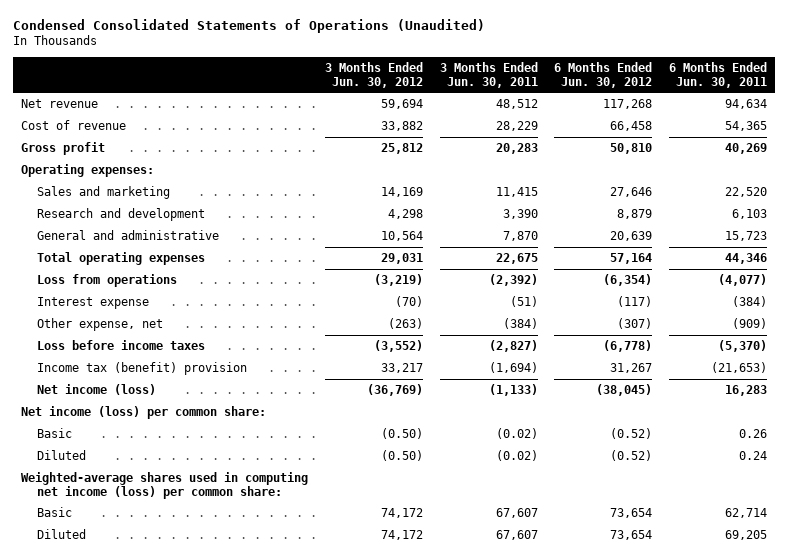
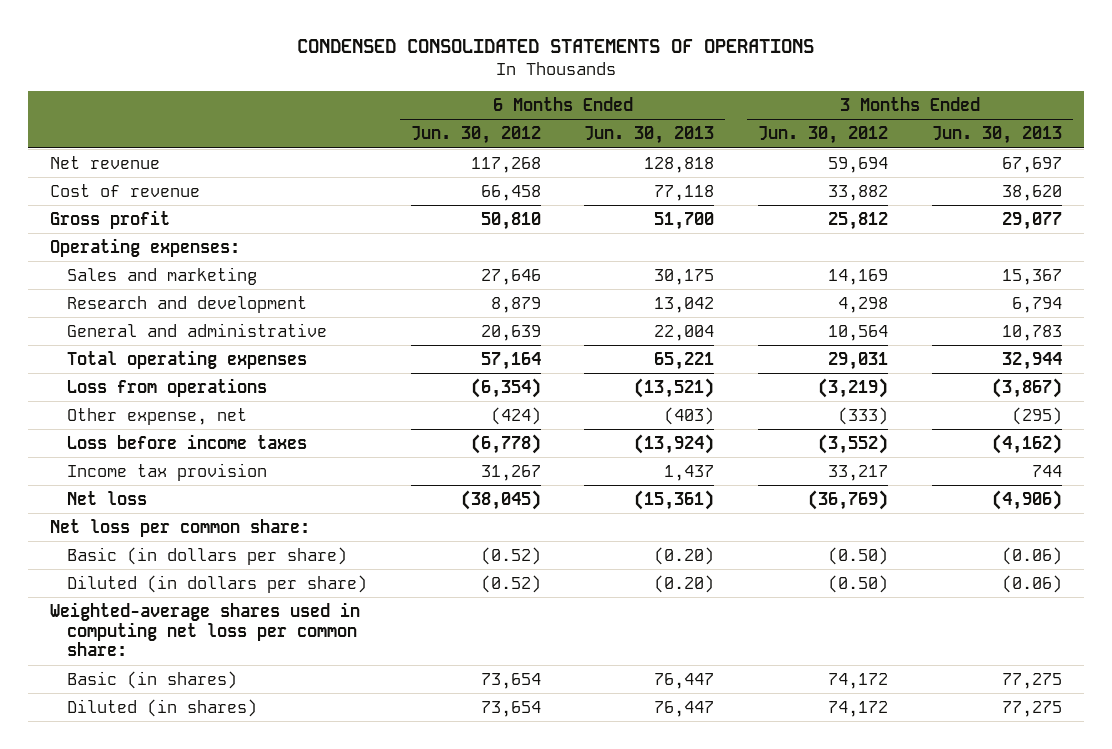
[12,19,485,34] Condensed Consolidated Statements of Operations (Unaudited) -> [296,39,814,54] CONDENSED CONSOLIDATED STATEMENTS OF OPERATIONS
[439,61,538,88] 3 Months Ended Jun. 30, 2011 -> none
[669,61,768,88] 6 Months Ended Jun. 30, 2011 -> none
none -> [584,126,715,145] Jun. 30, 2013
none -> [931,126,1062,145] Jun. 30, 2013
[37,296,150,309] Interest expense -> none
[387,317,423,329] (263) -> [838,406,889,425] (333)
[617,317,653,329] (307) -> [490,406,541,425] (424)
[37,361,248,375] Income tax (benefit) provision -> [67,462,268,481] Income tax provision
[37,383,157,395] Net income (loss) -> [67,490,148,505] Net loss
[21,405,267,419] Net income (loss) per common share: -> [49,518,310,537] Net loss per common share:
[37,427,73,438] Basic -> [67,546,348,565] Basic (in dollars per share)
[37,449,87,460] Diluted -> [67,574,368,593] Diluted (in dollars per share)
[21,471,309,499] Weighted-average shares used in computing net income (loss) per common share: -> [49,601,360,657] Weighted-average shares used in computing net loss per common share:
[37,506,73,517] Basic -> [67,670,238,689] Basic (in shares)
[37,528,87,539] Diluted -> [67,698,258,717] Diluted (in shares)

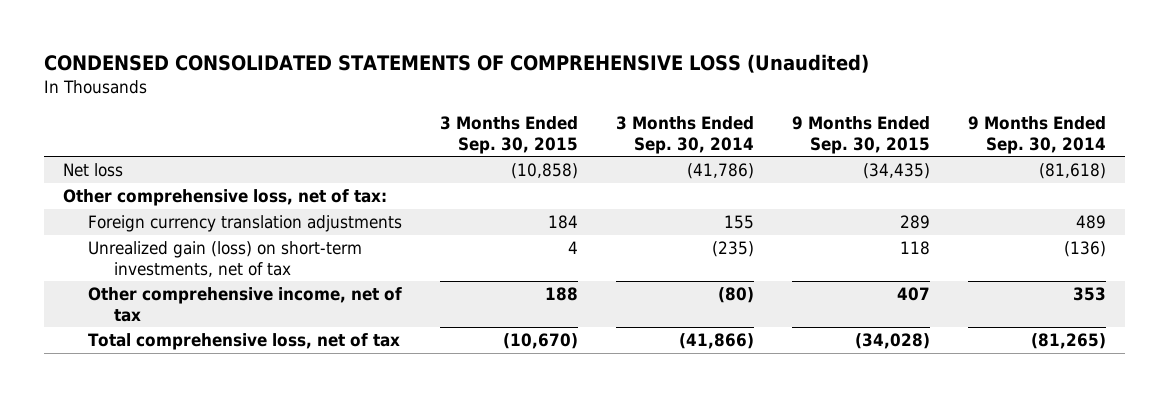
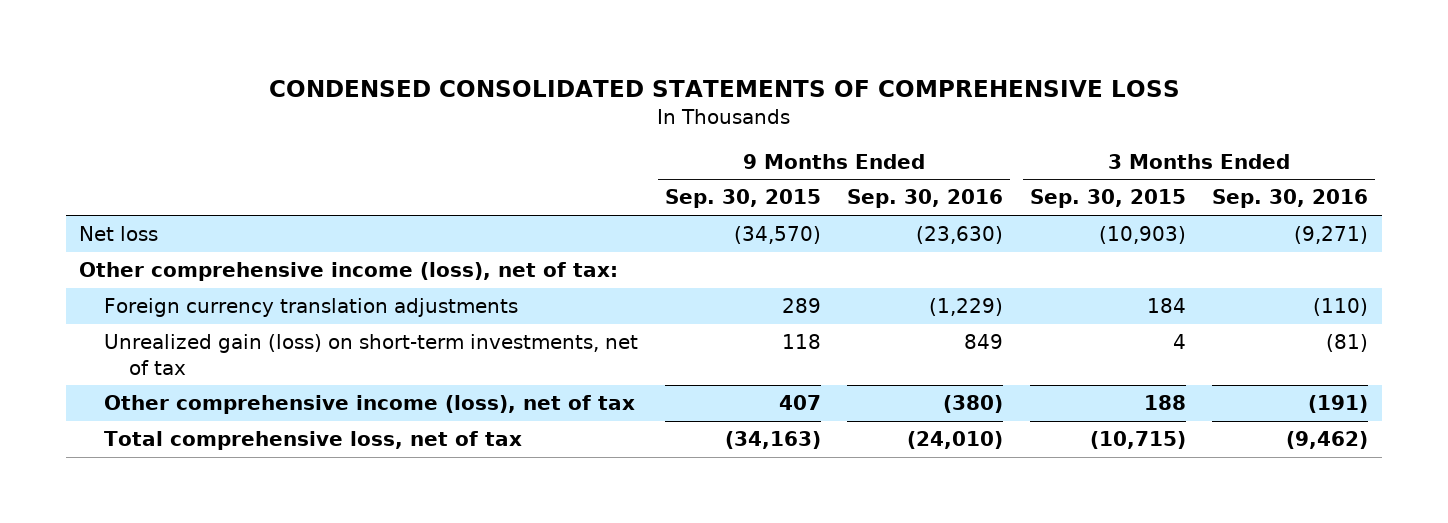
[43,53,869,73] CONDENSED CONSOLIDATED STATEMENTS OF COMPREHENSIVE LOSS (Unaudited) -> [268,79,1180,97] CONDENSED CONSOLIDATED STATEMENTS OF COMPREHENSIVE LOSS
[616,115,755,154] 3 Months Ended Sep. 30, 2014 -> none
[968,115,1107,154] 9 Months Ended Sep. 30, 2014 -> none
none -> [847,189,1004,209] Sep. 30, 2016
none -> [1212,189,1369,209] Sep. 30, 2016
[511,162,579,179] (10,858) -> [1098,226,1186,245] (10,903)
[863,162,931,179] (34,435) -> [733,226,821,245] (34,570)
[62,188,387,206] Other comprehensive loss, net of tax: -> [79,262,619,282] Other comprehensive income (loss), net of tax:
[88,286,403,322] Other comprehensive income, net of tax -> [104,395,636,415] Other comprehensive income (loss), net of tax
[503,332,579,349] (10,670) -> [1089,431,1186,450] (10,715)
[855,332,931,349] (34,028) -> [724,431,821,450] (34,163)

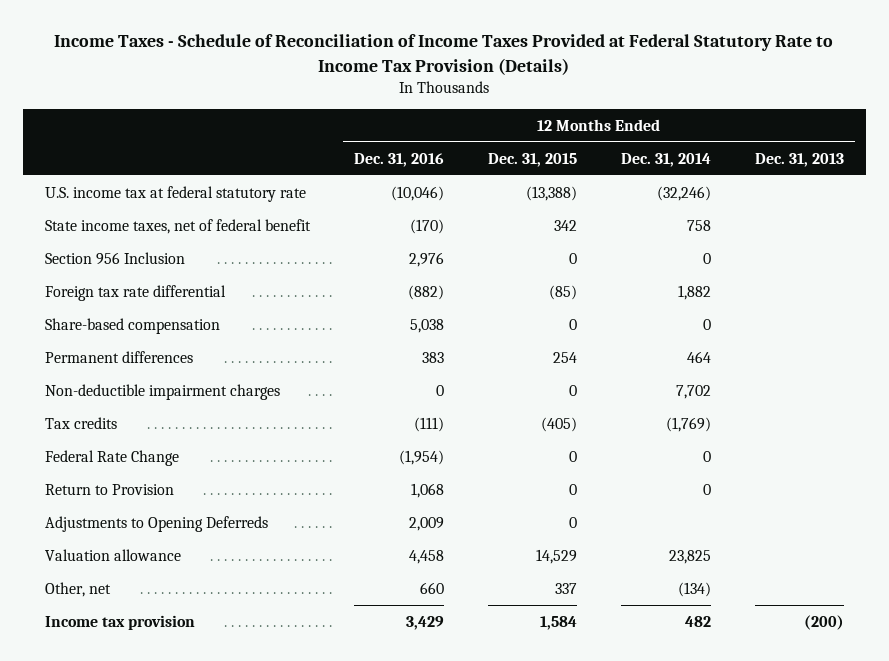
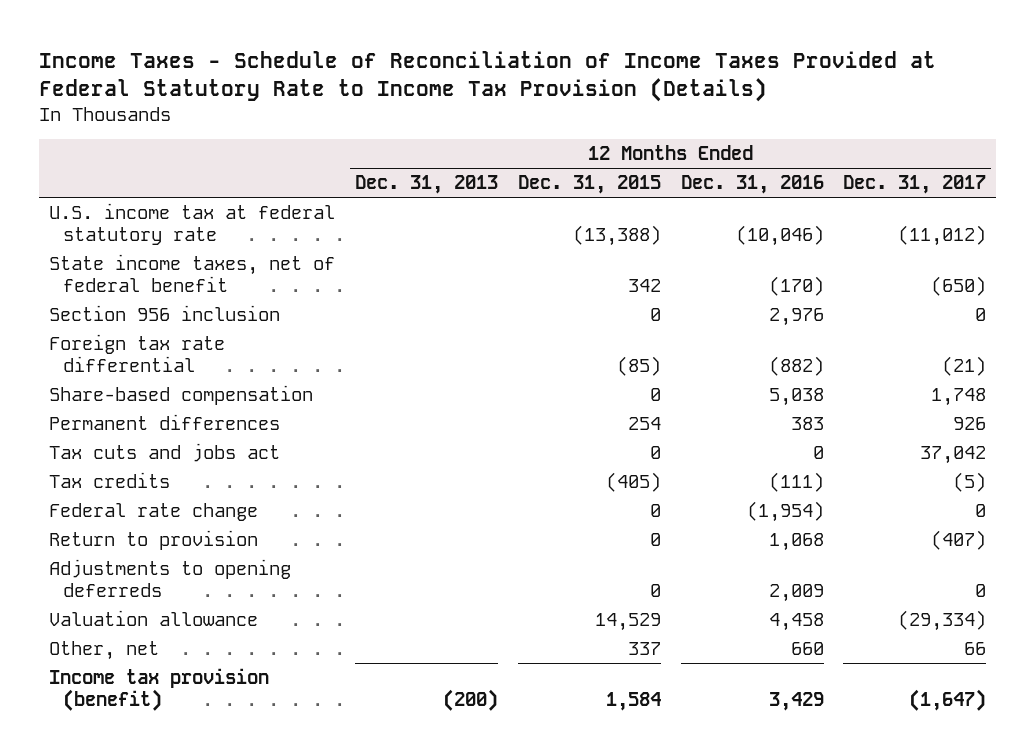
[620,152,711,167] Dec. 31, 2014 -> none
none -> [843,174,987,194] Dec. 31, 2017
[44,251,185,265] Section 956 Inclusion -> [49,304,281,321] Section 956 inclusion
[44,383,280,400] Non-deductible impairment charges -> none
none -> [49,442,281,462] Tax cuts and jobs act
[44,449,179,466] Federal Rate Change -> [49,502,259,521] Federal rate change
[44,483,174,495] Return to Provision -> [49,529,259,550] Return to provision
[44,515,268,532] Adjustments to Opening Deferreds -> [49,558,292,598] Adjustments to opening deferreds
[44,614,195,630] Income tax provision -> [49,667,270,712] Income tax provision (benefit)

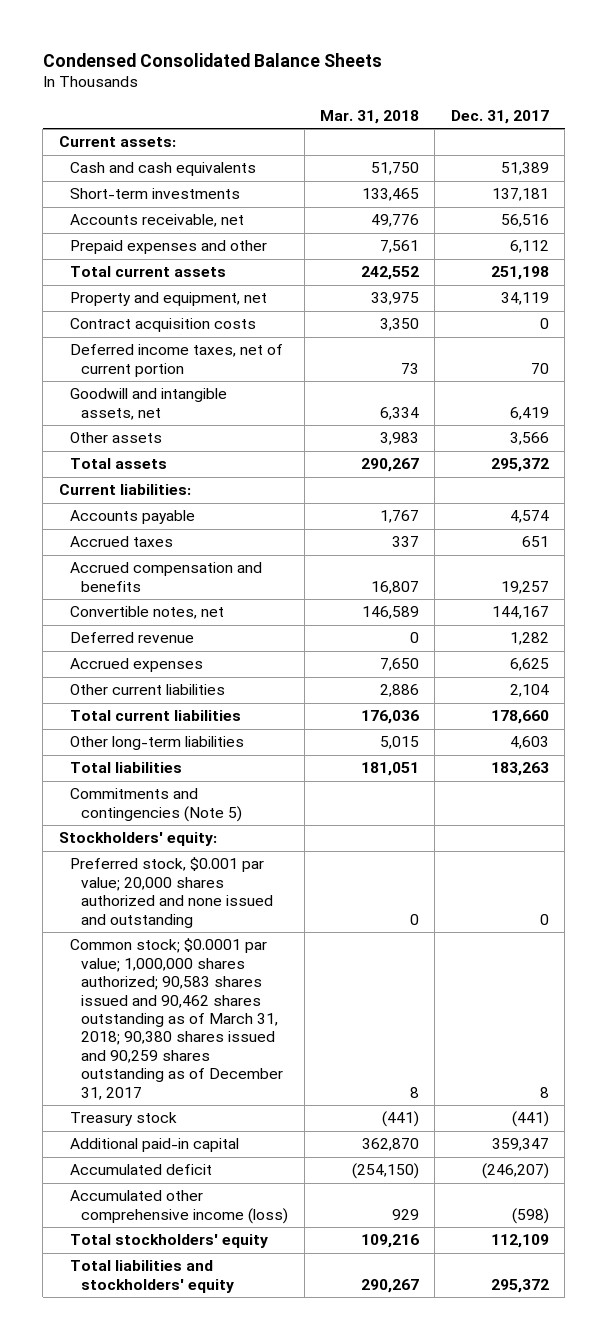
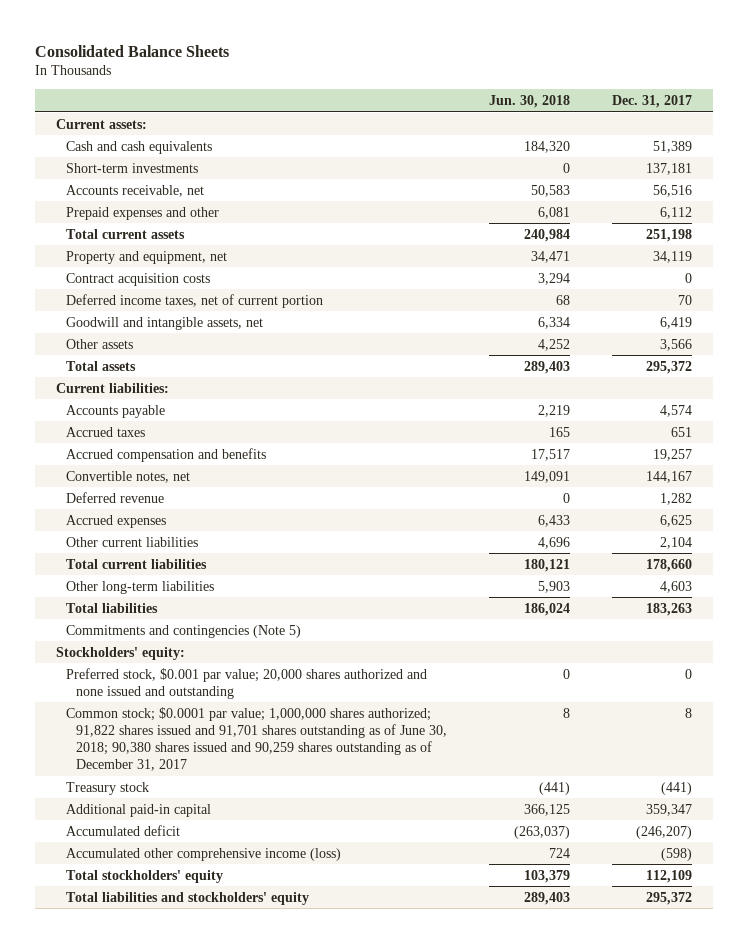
[42,52,382,67] Condensed Consolidated Balance Sheets -> [34,44,229,57] Consolidated Balance Sheets
[319,109,419,124] Mar. 31, 2018 -> none
none -> [488,95,570,109] Jun. 30, 2018
[70,938,284,1100] Common stock; $0.0001 par value; 1,000,000 shares authorized; 90,583 shares issued and 90,462 shares outstanding as of March 31, 2018; 90,380 shares issued and 90,259 shares outstanding as of December 31, 2017 -> [65,706,448,772] Common stock; $0.0001 par value; 1,000,000 shares authorized; 91,822 shares issued and 91,701 shares outstanding as of June 30, 2018; 90,380 shares issued and 90,259 shares outstanding as of December 31, 2017

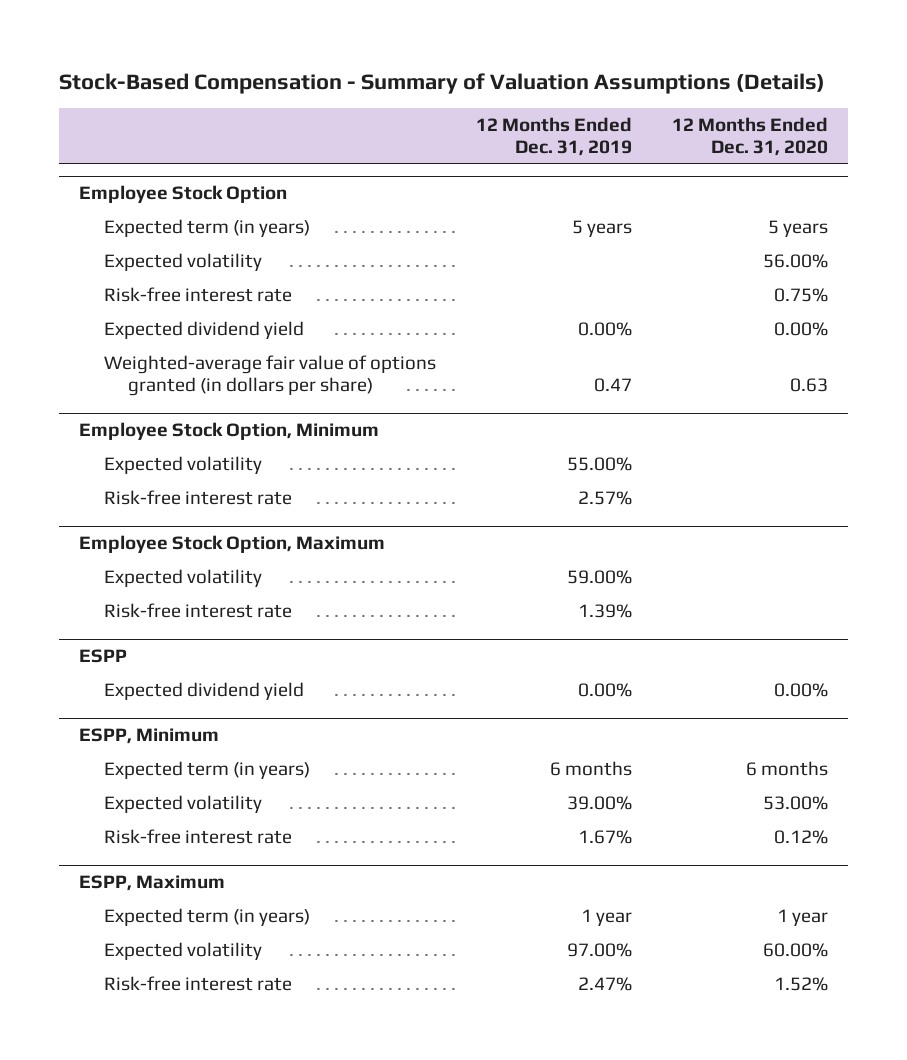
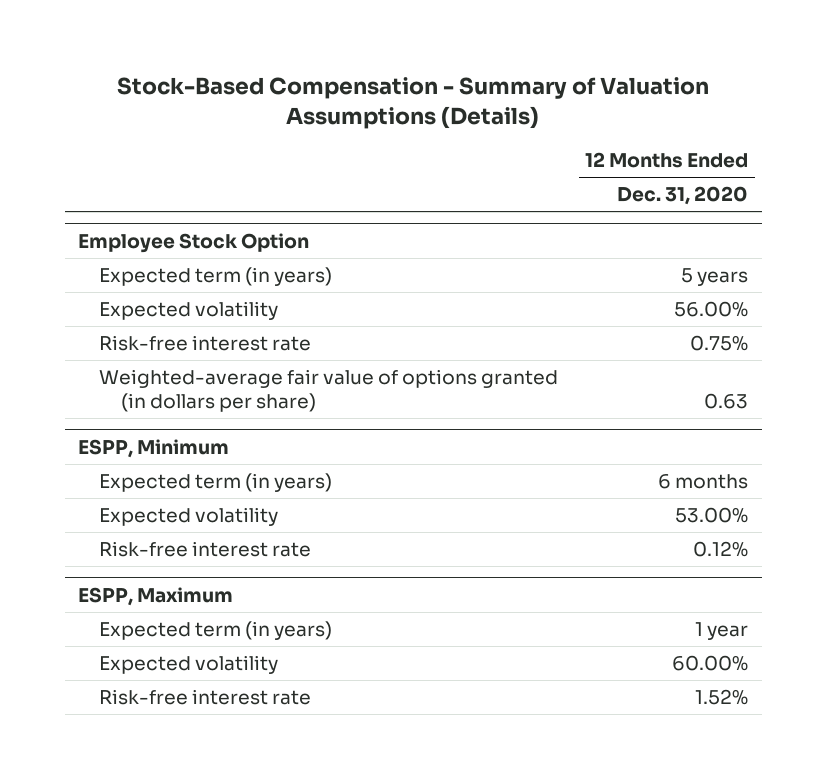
[475,116,632,157] 12 Months Ended Dec. 31, 2019 -> none
[103,320,304,339] Expected dividend yield -> none
[79,422,380,441] Employee Stock Option, Minimum -> none
[103,455,262,474] Expected volatility -> none
[103,489,292,505] Risk-free interest rate -> none
[79,535,386,554] Employee Stock Option, Maximum -> none
[103,568,262,587] Expected volatility -> none
[103,602,292,618] Risk-free interest rate -> none
[79,649,128,664] ESPP -> none
[103,681,304,700] Expected dividend yield -> none

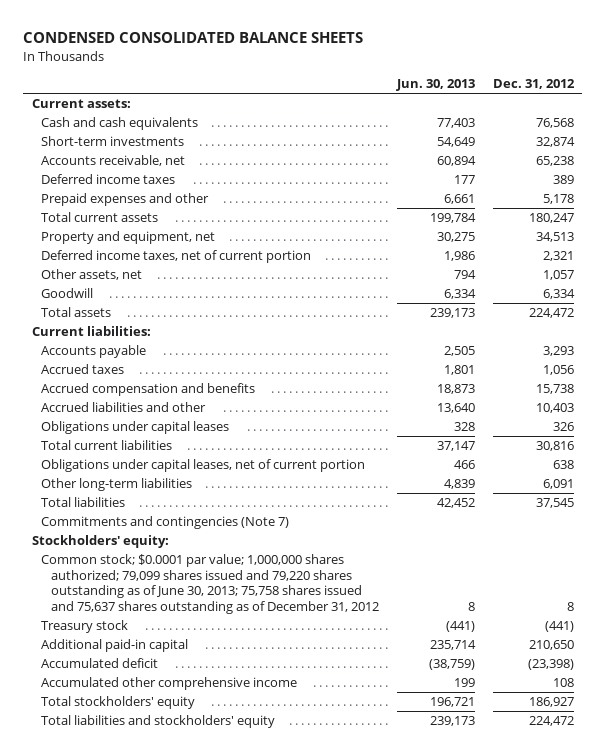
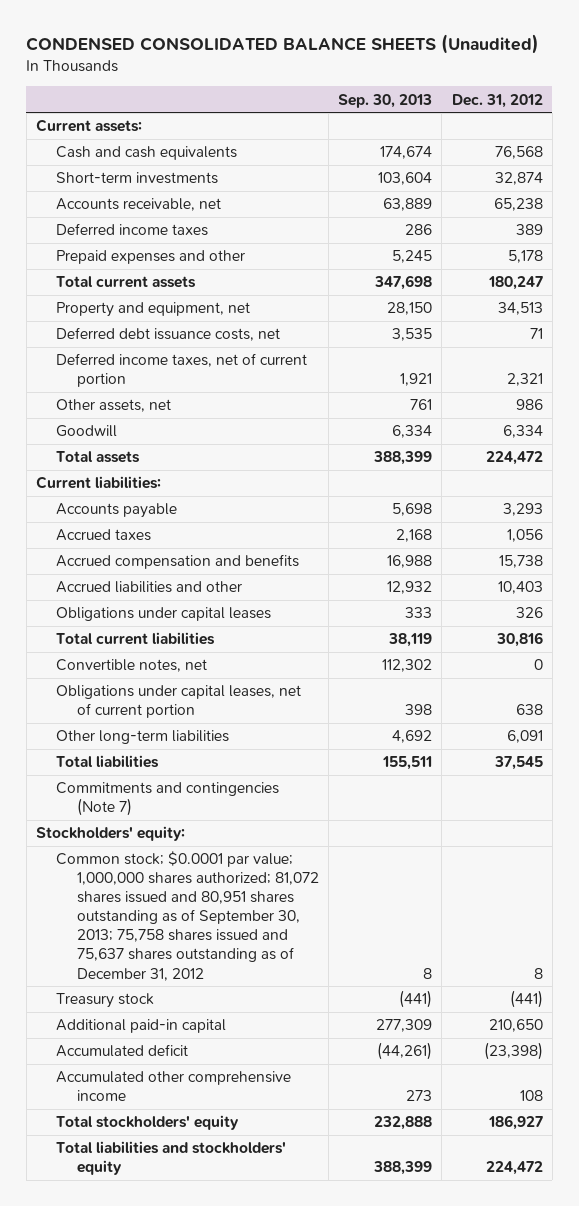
[22,32,363,44] CONDENSED CONSOLIDATED BALANCE SHEETS -> [26,34,540,55] CONDENSED CONSOLIDATED BALANCE SHEETS (Unaudited)
[395,79,475,92] Jun. 30, 2013 -> none
none -> [338,93,433,108] Sep. 30, 2013
none -> [56,327,281,342] Deferred debt issuance costs, net
[542,270,574,281] 1,057 -> [515,399,543,411] 986
none -> [56,659,208,673] Convertible notes, net
[41,554,380,614] Common stock; $0.0001 par value; 1,000,000 shares authorized; 79,099 shares issued and 79,220 shares outstanding as of June 30, 2013; 75,758 shares issued and 75,637 shares outstanding as of December 31, 2012 -> [56,851,319,981] Common stock; $0.0001 par value; 1,000,000 shares authorized; 81,072 shares issued and 80,951 shares outstanding as of September 30, 2013; 75,758 shares issued and 75,637 shares outstanding as of December 31, 2012

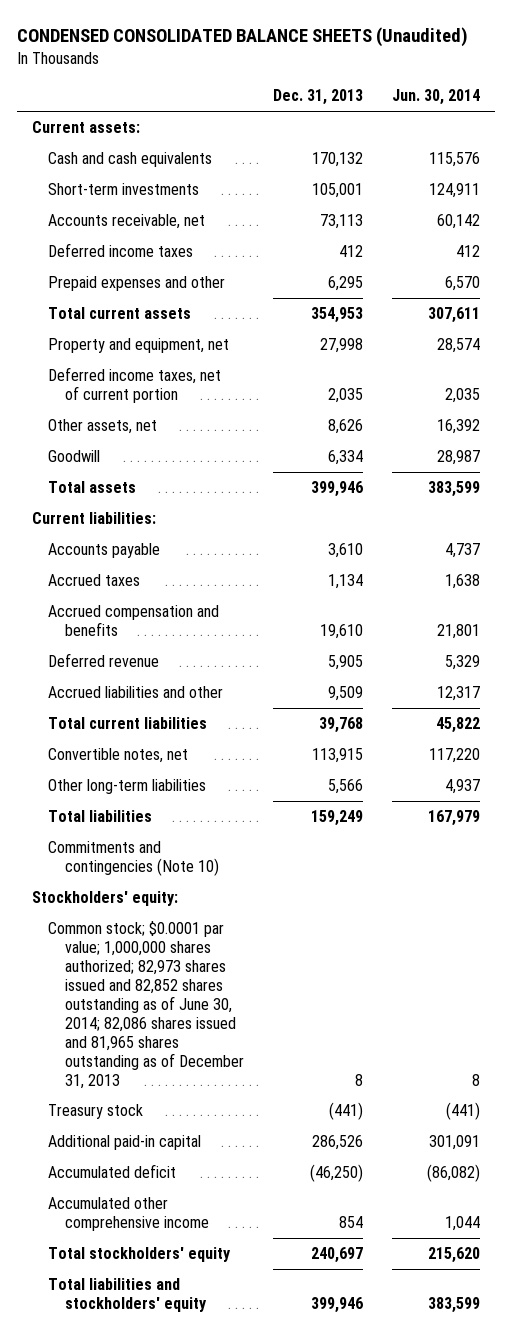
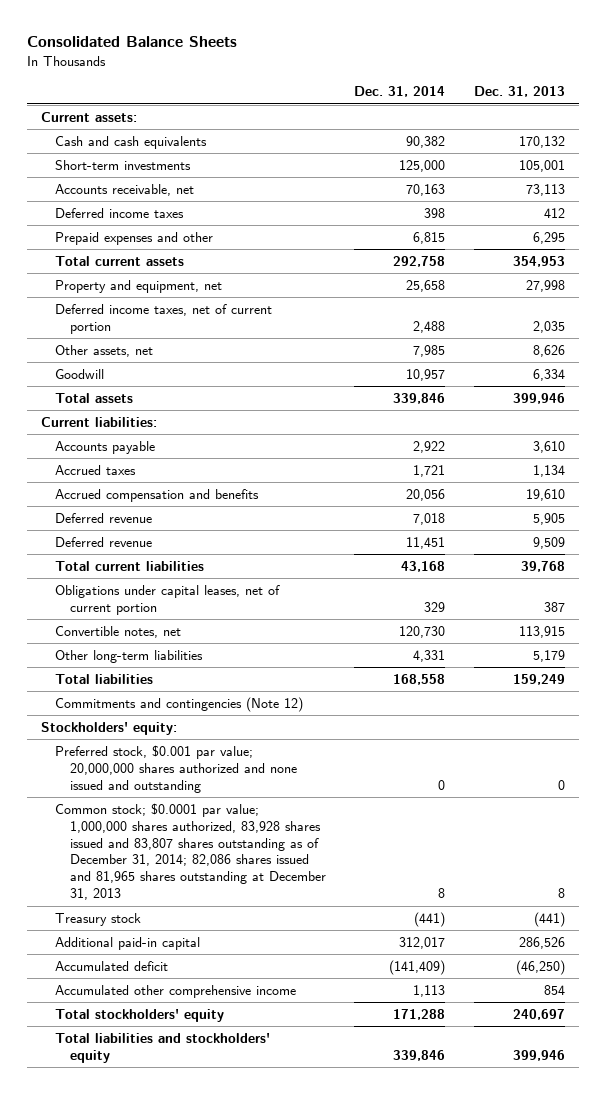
[17,27,469,48] CONDENSED CONSOLIDATED BALANCE SHEETS (Unaudited) -> [26,36,237,48] Consolidated Balance Sheets
[392,89,481,106] Jun. 30, 2014 -> none
none -> [354,85,446,97] Dec. 31, 2014
[48,686,224,699] Accrued liabilities and other -> [55,536,153,547] Deferred revenue
none -> [55,584,281,615] Obligations under capital leases, net of current portion
[328,779,364,795] 5,566 -> [532,649,565,662] 5,179
[48,841,220,877] Commitments and contingencies (Note 10) -> [55,696,304,712] Commitments and contingencies (Note 12)
none -> [55,744,298,793] Preferred stock, $0.001 par value; 20,000,000 shares authorized and none issued and outstanding
[48,921,245,1089] Common stock; $0.0001 par value; 1,000,000 shares authorized; 82,973 shares issued and 82,852 shares outstanding as of June 30, 2014; 82,086 shares issued and 81,965 shares outstanding as of December 31, 2013 -> [55,802,327,900] Common stock; $0.0001 par value; 1,000,000 shares authorized, 83,928 shares issued and 83,807 shares outstanding as of December 31, 2014; 82,086 shares issued and 81,965 shares outstanding at December 31, 2013

